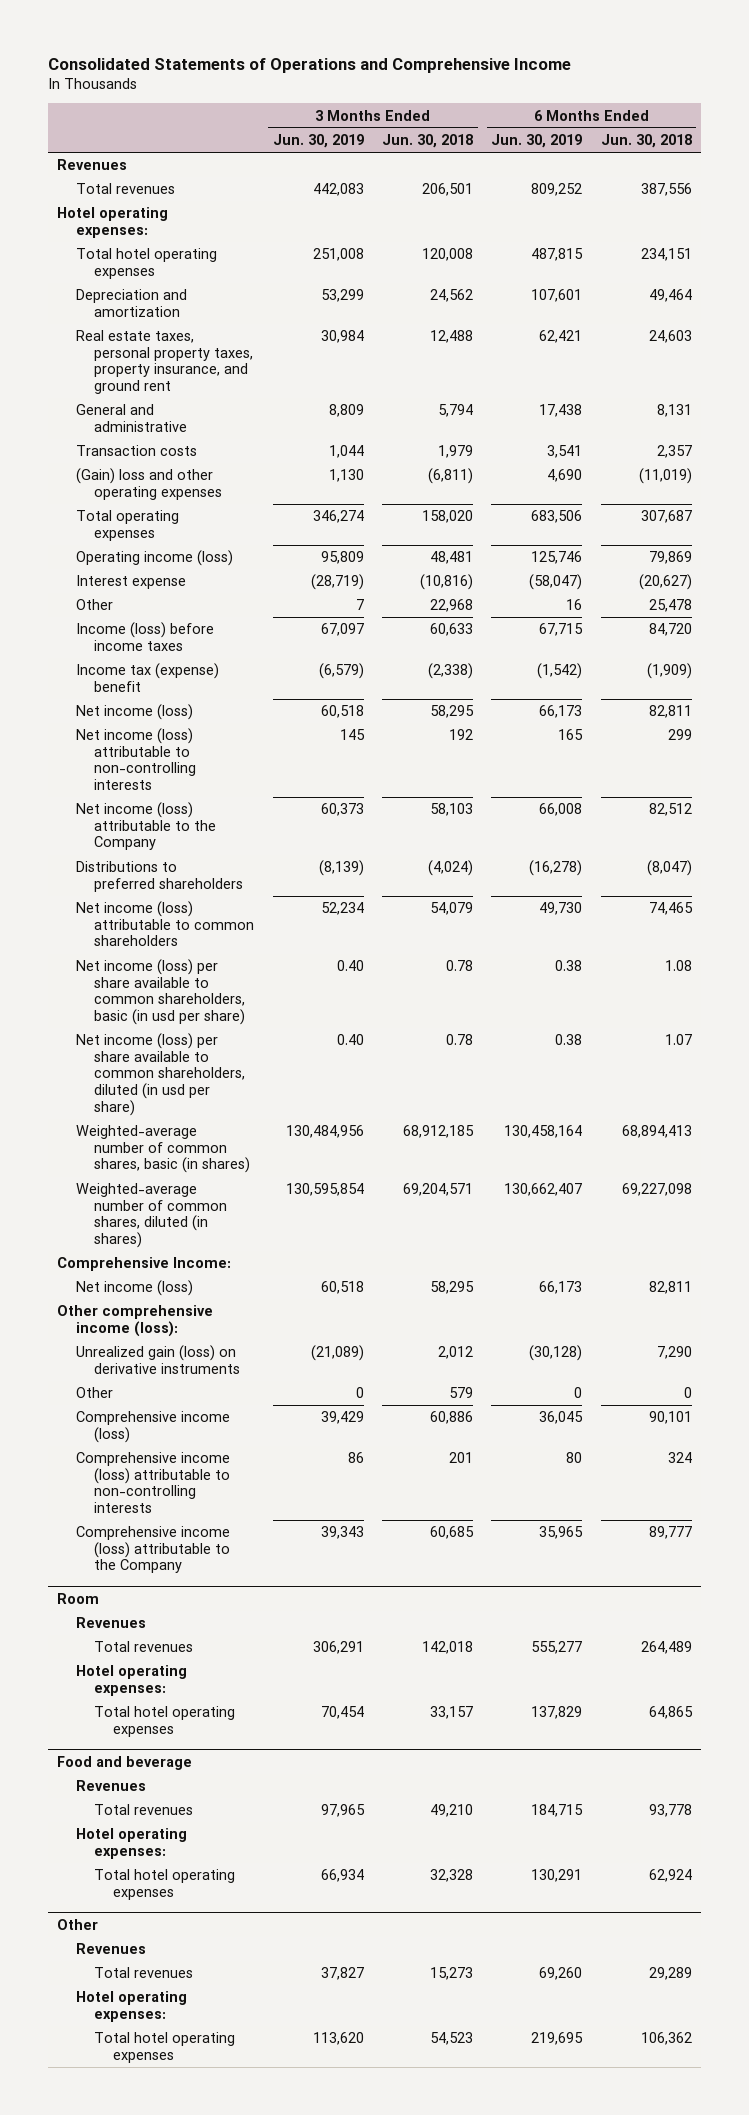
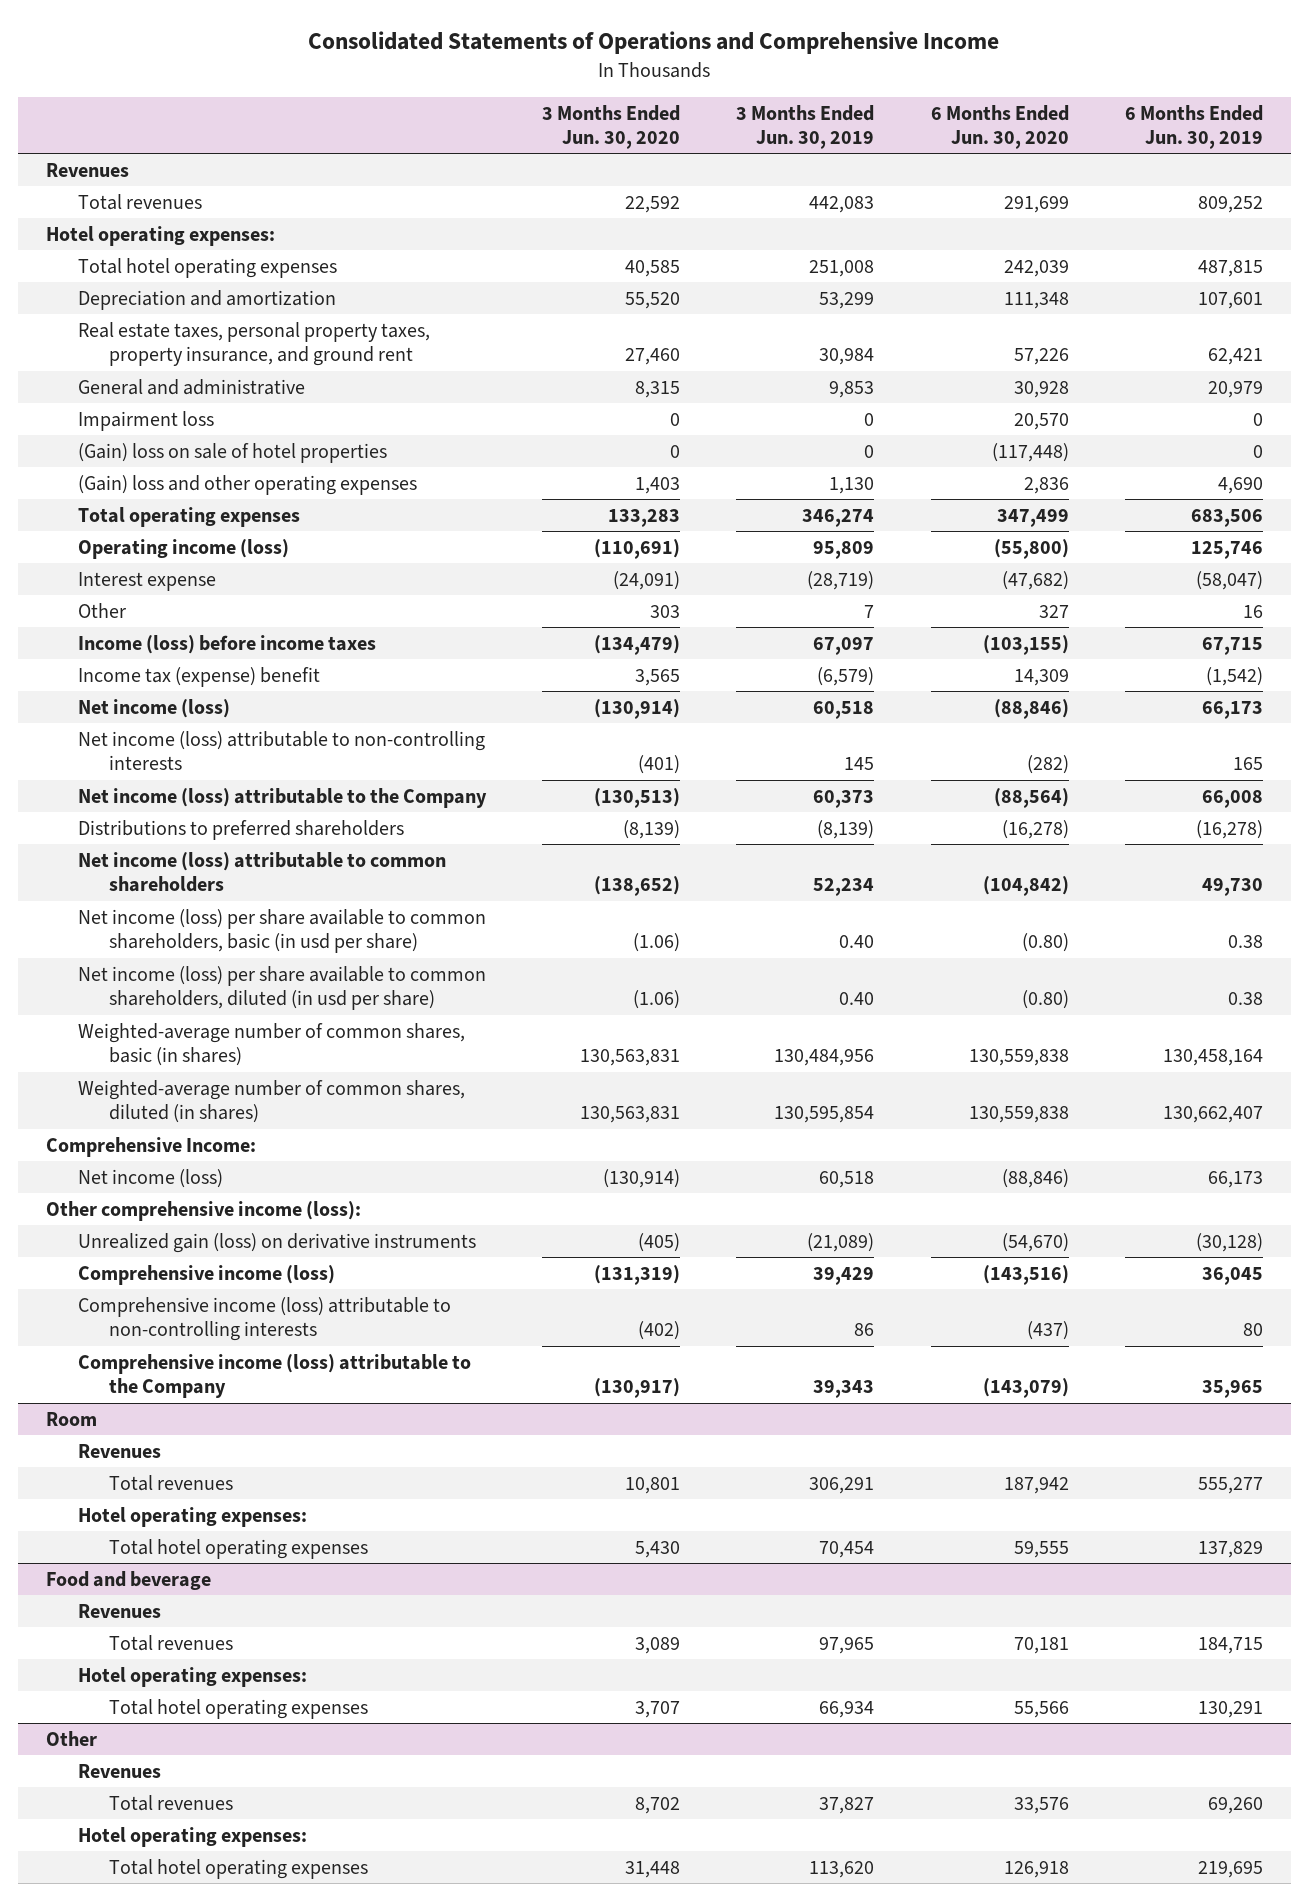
[382,134,474,149] Jun. 30, 2018 -> none
[600,134,692,149] Jun. 30, 2018 -> none
none -> [541,104,680,149] 3 Months Ended Jun. 30, 2020
none -> [930,104,1069,149] 6 Months Ended Jun. 30, 2020
[75,445,197,457] Transaction costs -> none
[328,404,364,418] 8,809 -> [829,380,875,398] 9,853
[539,404,583,418] 17,438 -> [1207,380,1263,398] 20,979
none -> [77,410,214,431] Impairment loss
none -> [77,442,387,463] (Gain) loss on sale of hotel properties
[75,1387,113,1399] Other -> none

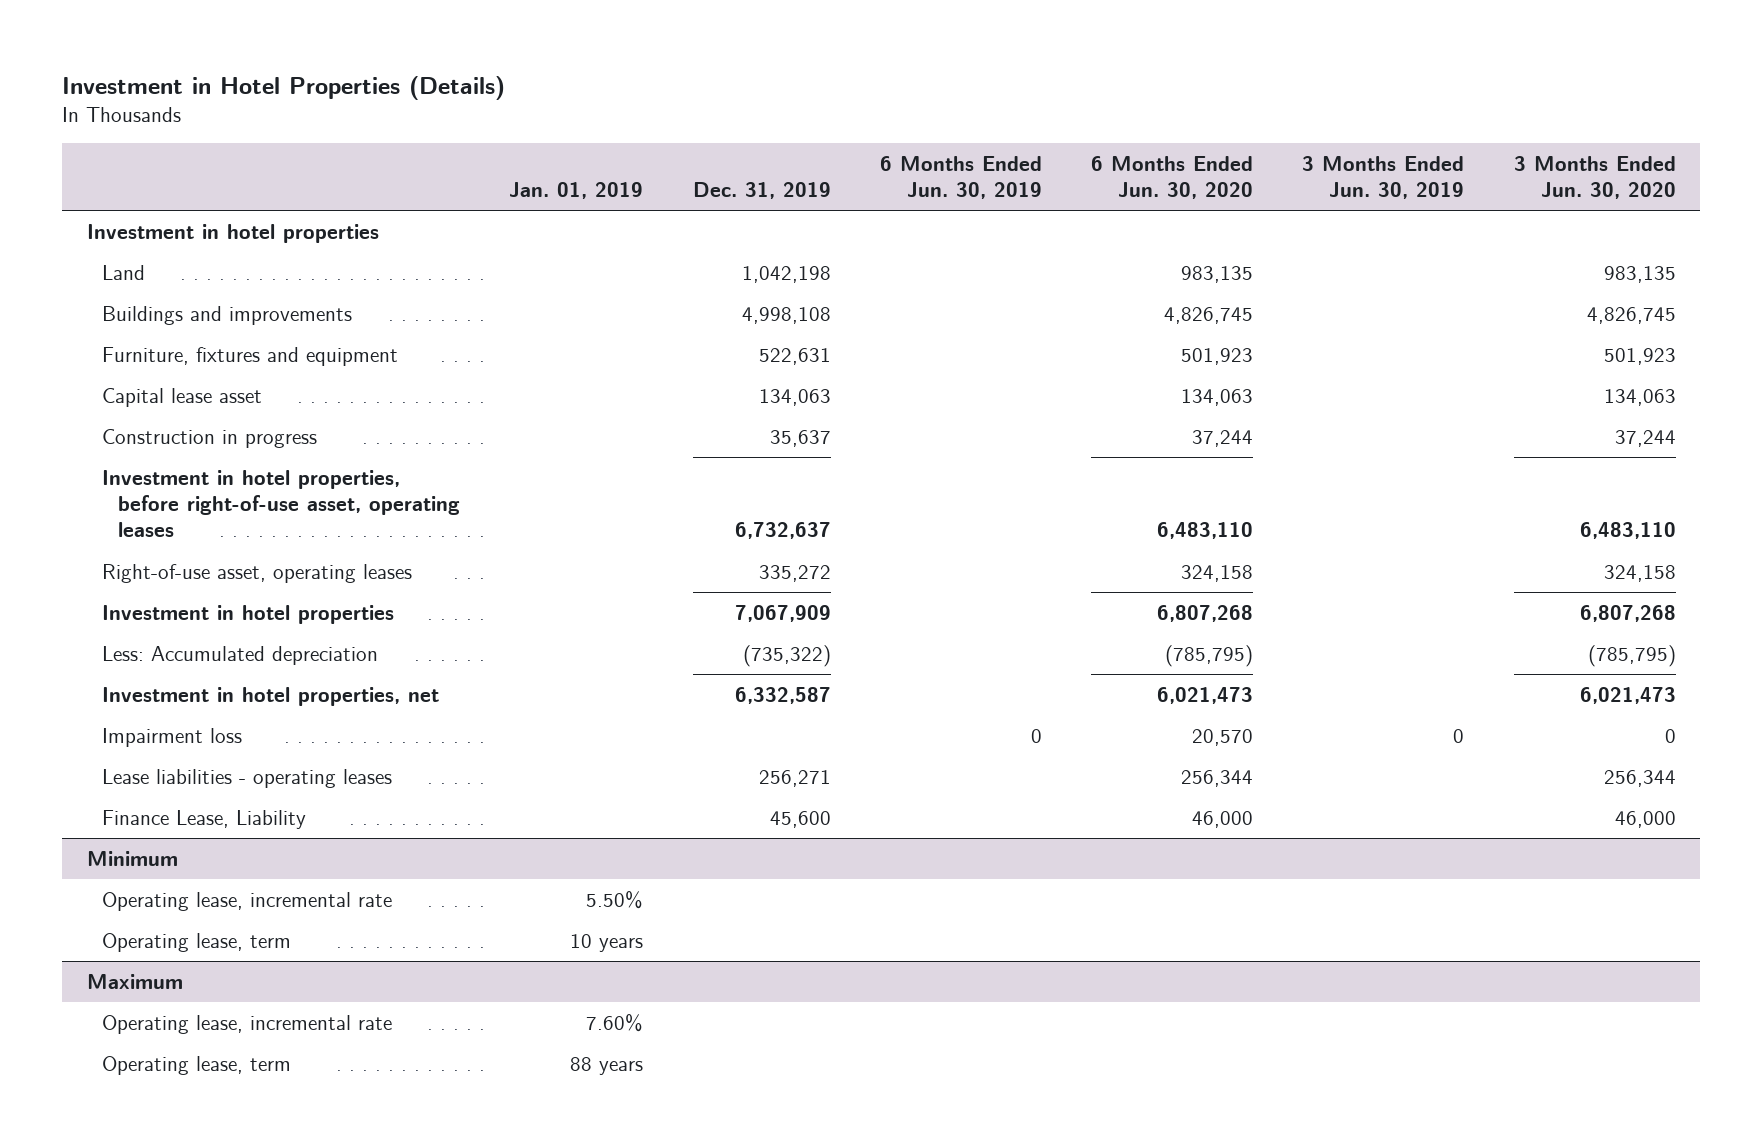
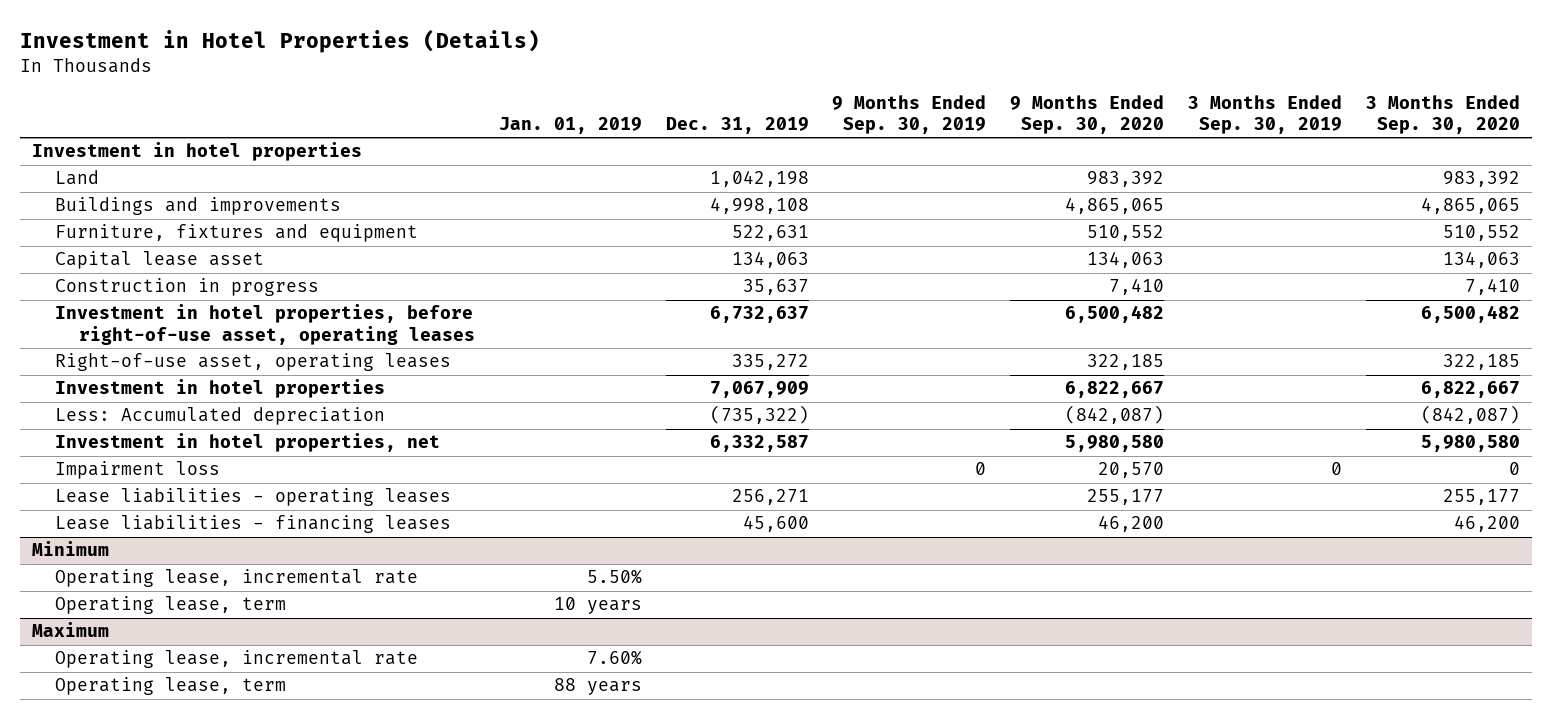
[879,155,1042,199] 6 Months Ended Jun. 30, 2019 -> none
[1091,155,1254,199] 6 Months Ended Jun. 30, 2020 -> none
[1302,155,1465,199] 3 Months Ended Jun. 30, 2019 -> none
[1513,155,1676,199] 3 Months Ended Jun. 30, 2020 -> none
none -> [832,94,987,135] 9 Months Ended Sep. 30, 2019
none -> [1010,94,1165,135] 9 Months Ended Sep. 30, 2020
none -> [1188,94,1343,135] 3 Months Ended Sep. 30, 2019
none -> [1366,94,1521,135] 3 Months Ended Sep. 30, 2020
[102,809,307,829] Finance Lease, Liability -> [55,515,452,534] Lease liabilities - financing leases

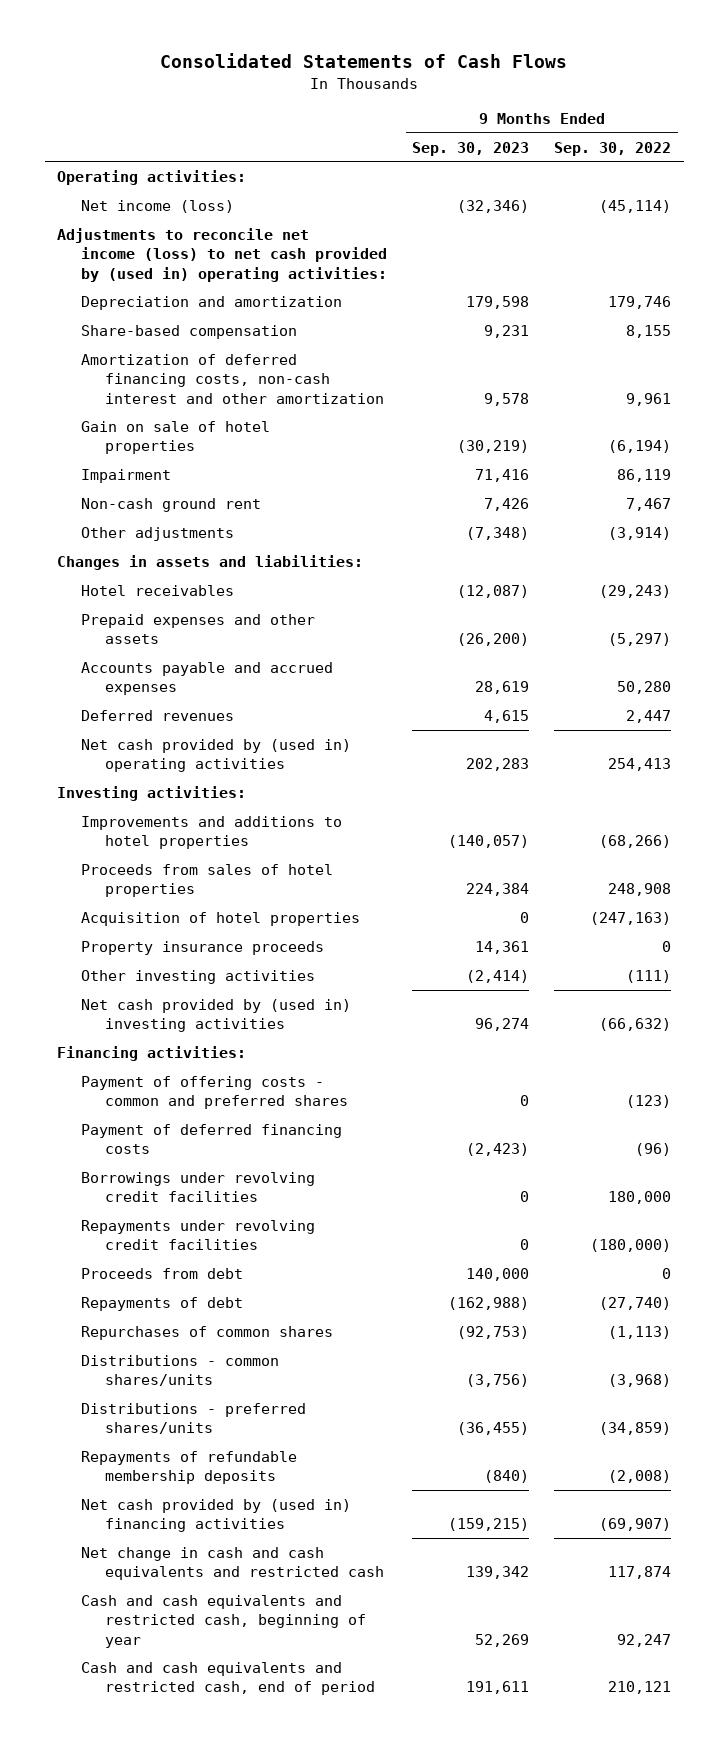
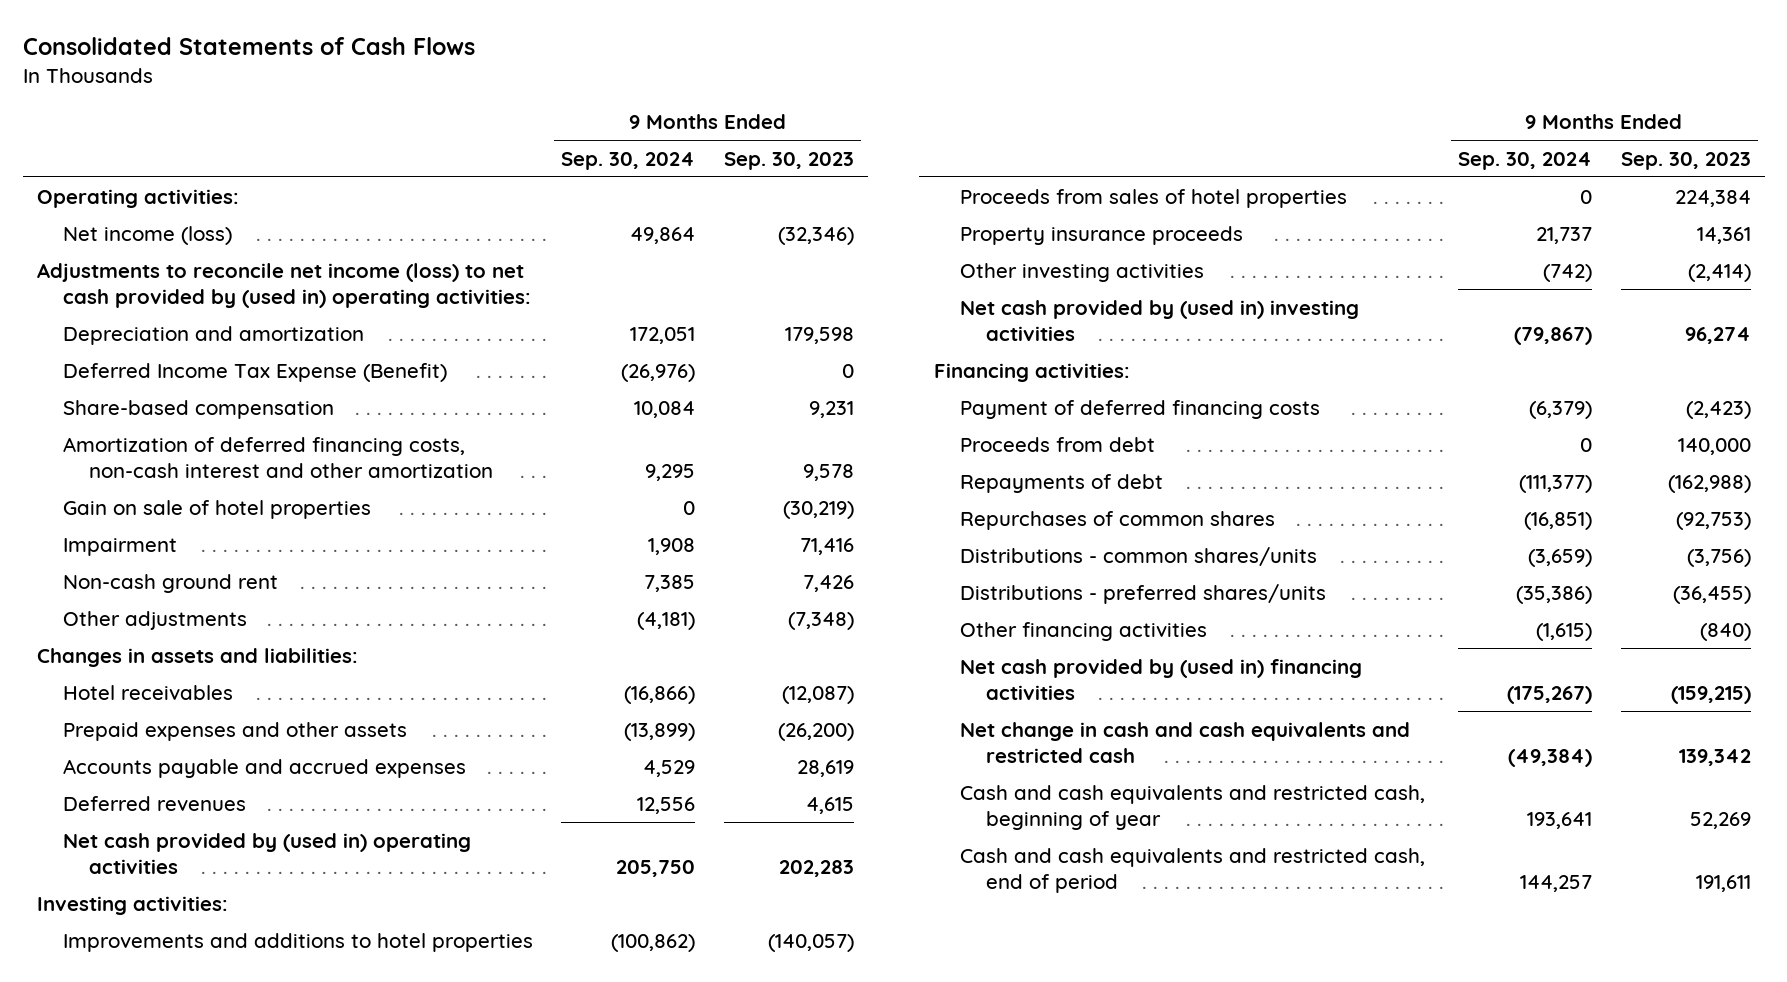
[554,141,672,156] Sep. 30, 2022 -> none
none -> [561,151,696,170] Sep. 30, 2024
none -> [63,362,448,382] Deferred Income Tax Expense (Benefit)
[81,911,361,926] Acquisition of hotel properties -> none
[81,1075,349,1110] Payment of offering costs - common and preferred shares -> none
[81,1171,316,1203] Borrowings under revolving credit facilities -> none
[81,1219,316,1251] Repayments under revolving credit facilities -> none
[81,1450,298,1485] Repayments of refundable membership deposits -> none
none -> [959,621,1207,641] Other financing activities

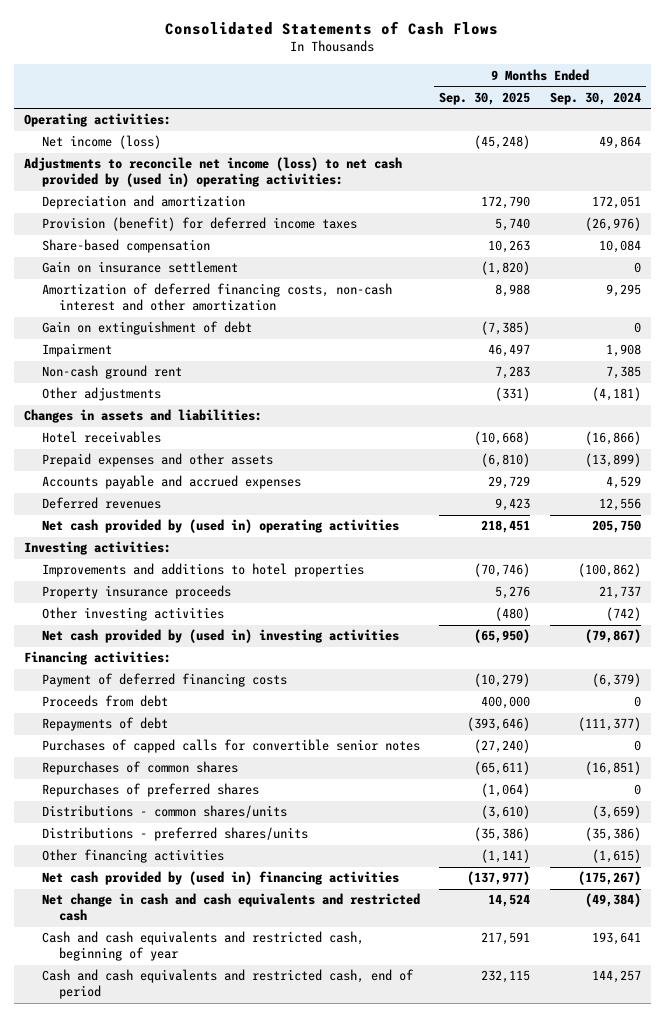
[723,151,854,170] Sep. 30, 2023 -> none
none -> [439,91,531,105] Sep. 30, 2025
[63,362,448,382] Deferred Income Tax Expense (Benefit) -> [41,217,357,232] Provision (benefit) for deferred income taxes
none -> [41,261,238,274] Gain on insurance settlement
[63,499,372,519] Gain on sale of hotel properties -> none
none -> [41,321,252,336] Gain on extinguishment of debt
[959,188,1347,208] Proceeds from sales of hotel properties -> none
none -> [41,739,420,754] Purchases of capped calls for convertible senior notes
none -> [41,783,259,798] Repurchases of preferred shares

